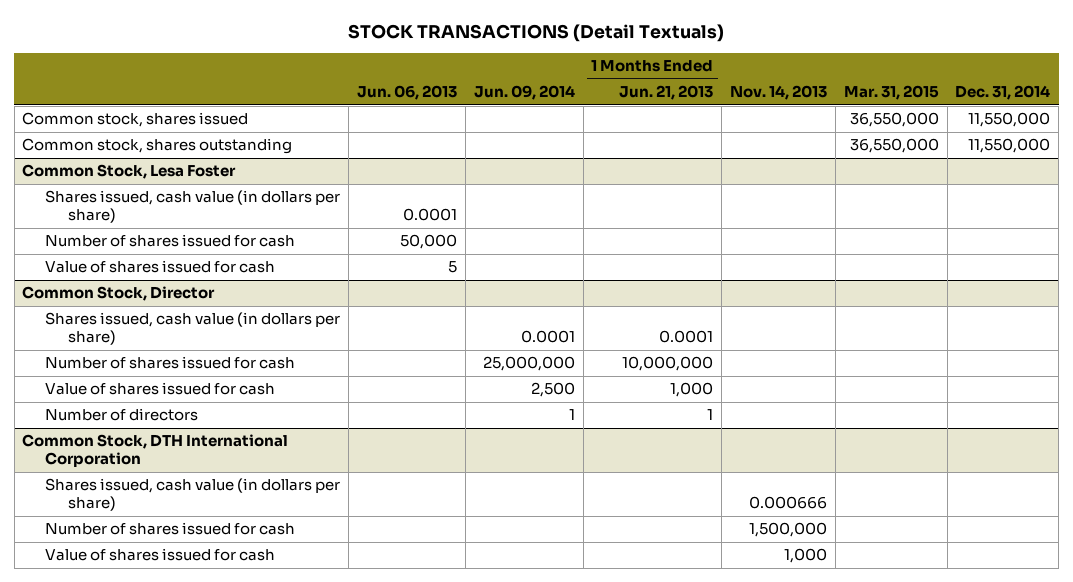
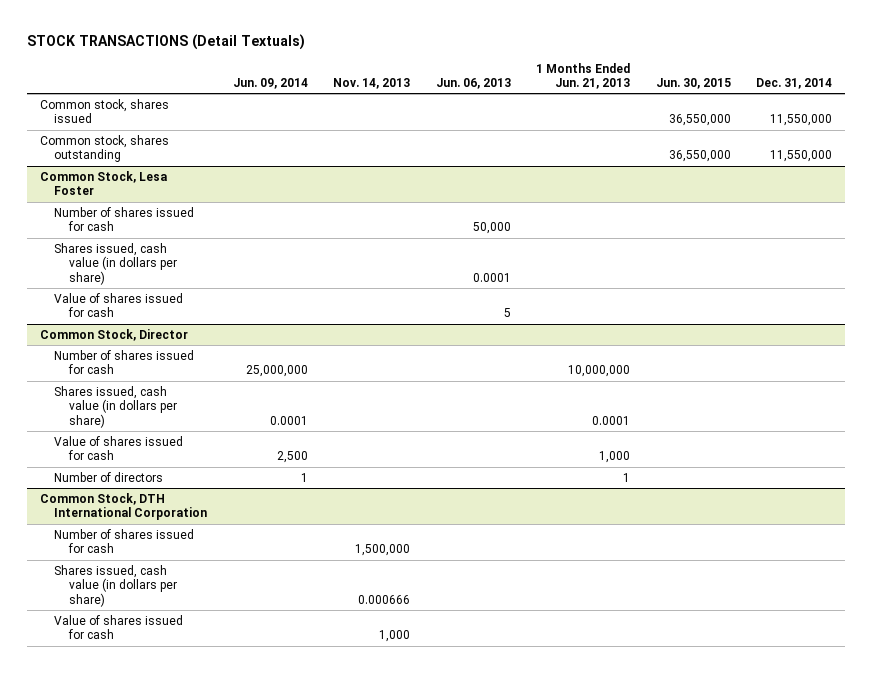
[843,85,939,101] Mar. 31, 2015 -> none
none -> [655,78,731,90] Jun. 30, 2015
[45,190,341,224] Shares issued, cash value (in dollars per share) -> [54,242,178,285] Shares issued, cash value (in dollars per share)
[45,312,341,346] Shares issued, cash value (in dollars per share) -> [54,385,178,428] Shares issued, cash value (in dollars per share)
[45,478,341,512] Shares issued, cash value (in dollars per share) -> [54,564,178,607] Shares issued, cash value (in dollars per share)

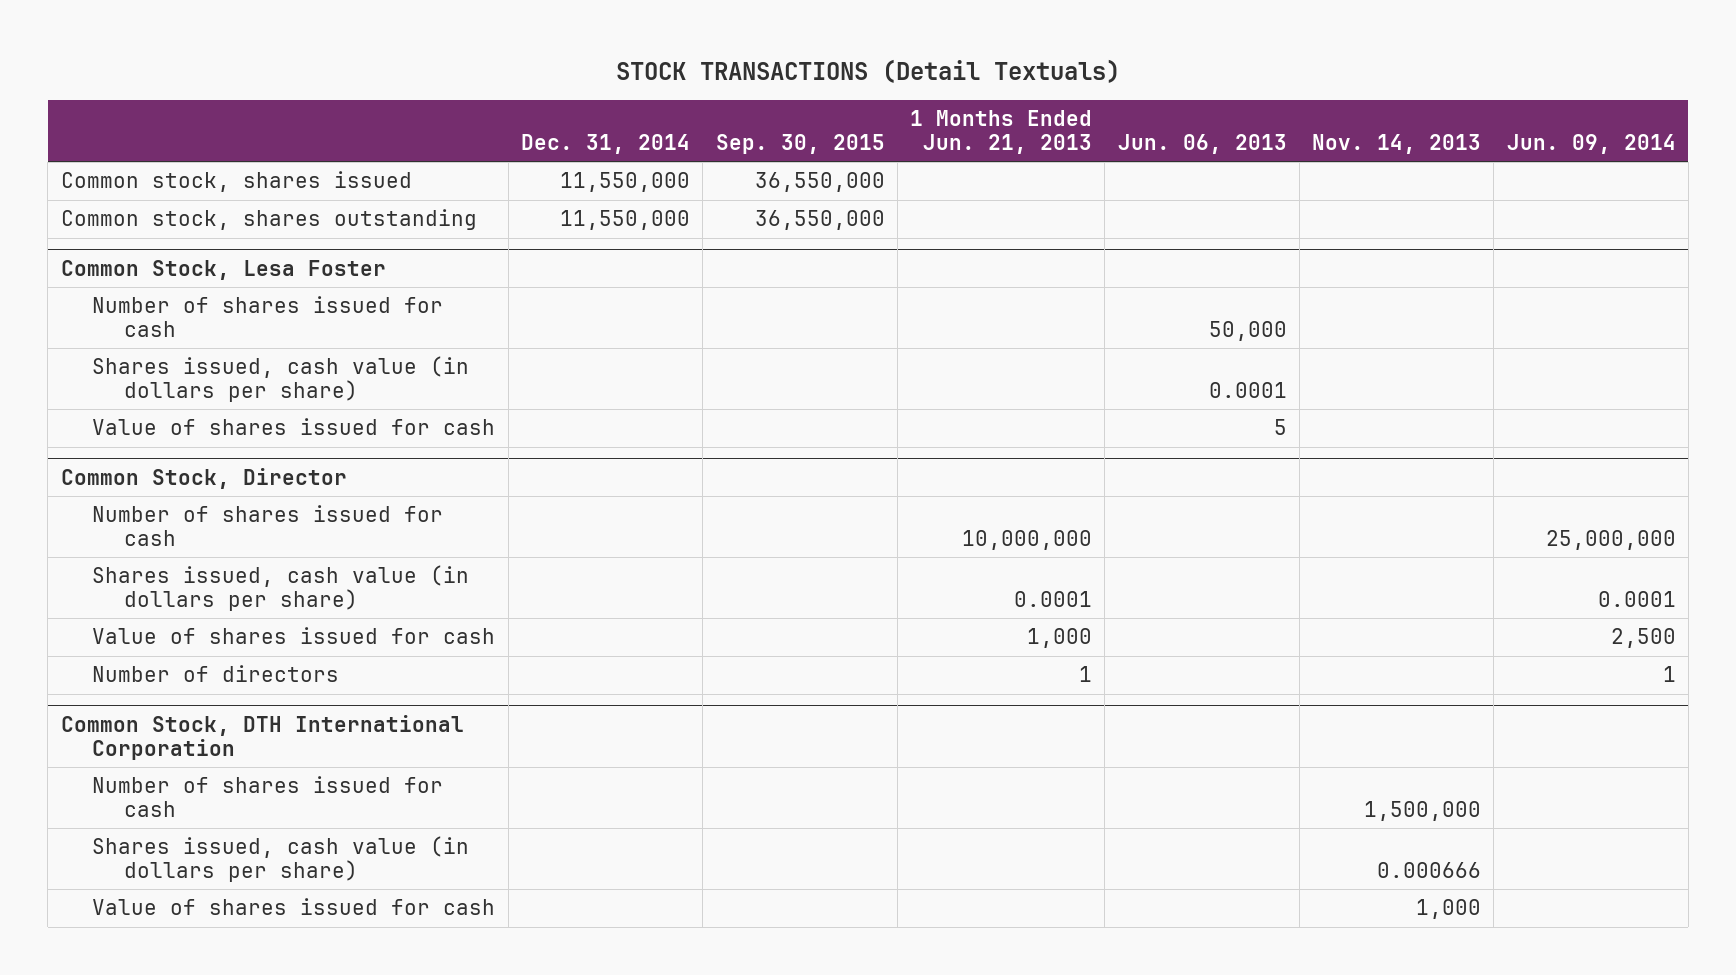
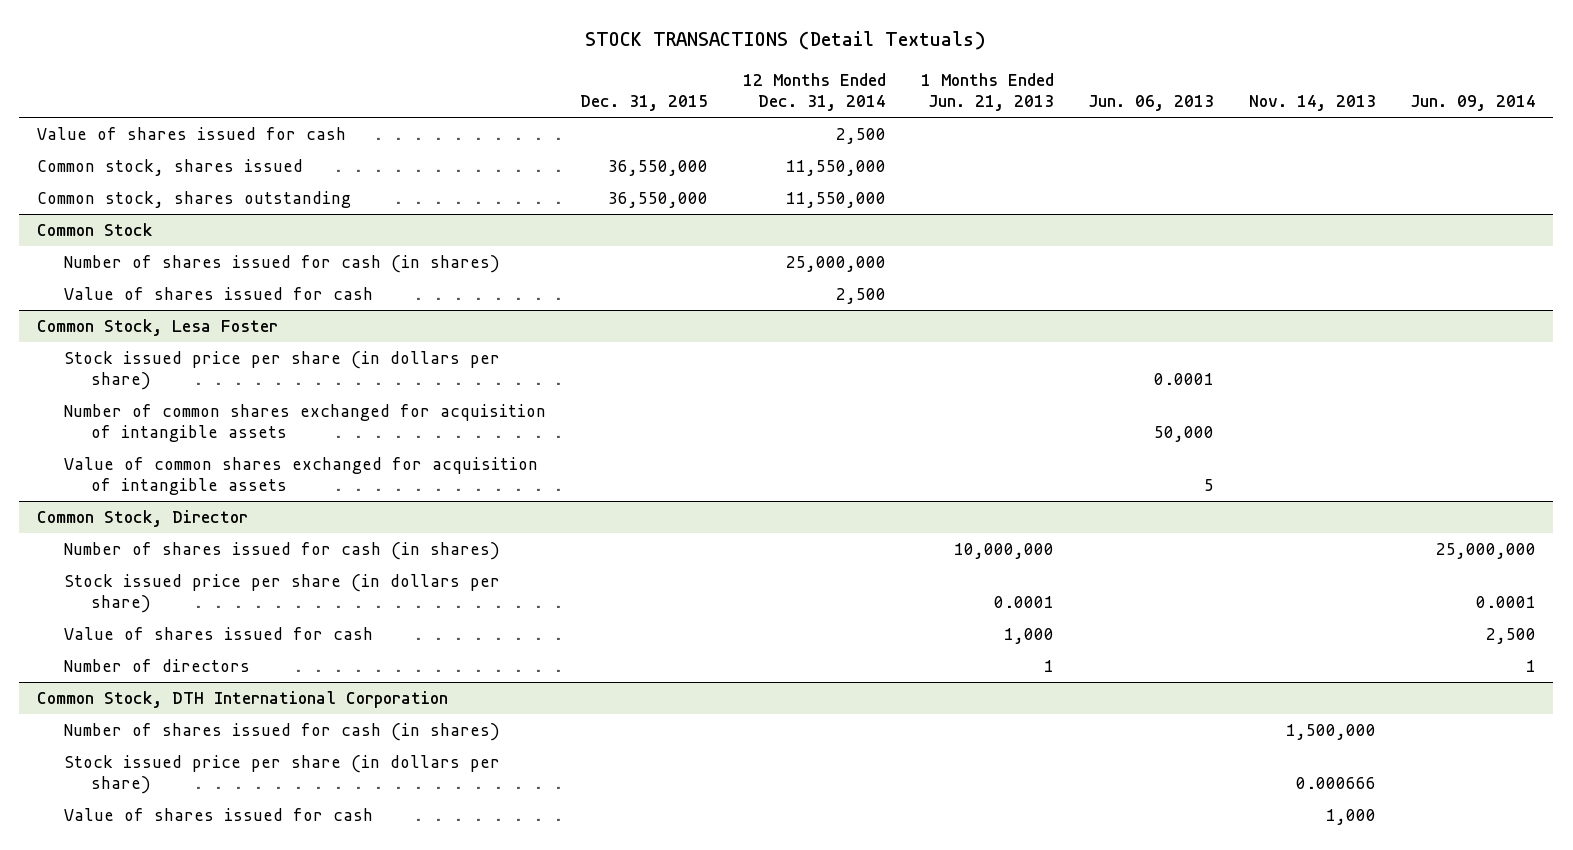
[521,133,691,154] Dec. 31, 2014 -> none
[715,133,885,154] Sep. 30, 2015 -> none
none -> [580,94,709,111] Dec. 31, 2015
none -> [742,72,886,111] 12 Months Ended Dec. 31, 2014
none -> [36,127,346,141] Value of shares issued for cash
none -> [36,223,153,237] Common Stock
none -> [63,255,500,274] Number of shares issued for cash (in shares)
none -> [63,287,373,301] Value of shares issued for cash
[92,296,444,338] Number of shares issued for cash -> none
[92,418,496,436] Value of shares issued for cash -> none
[92,356,470,403] Shares issued, cash value (in dollars per share) -> [63,351,500,391] Stock issued price per share (in dollars per share)
none -> [63,404,546,443] Number of common shares exchanged for acquisition of intangible assets
none -> [63,457,538,496] Value of common shares exchanged for acquisition of intangible assets
[92,505,444,547] Number of shares issued for cash -> [63,542,500,561] Number of shares issued for cash (in shares)
[92,565,470,612] Shares issued, cash value (in dollars per share) -> [63,574,500,614] Stock issued price per share (in dollars per share)
[92,776,444,818] Number of shares issued for cash -> [63,723,500,742] Number of shares issued for cash (in shares)
[92,836,470,883] Shares issued, cash value (in dollars per share) -> [63,755,500,795] Stock issued price per share (in dollars per share)

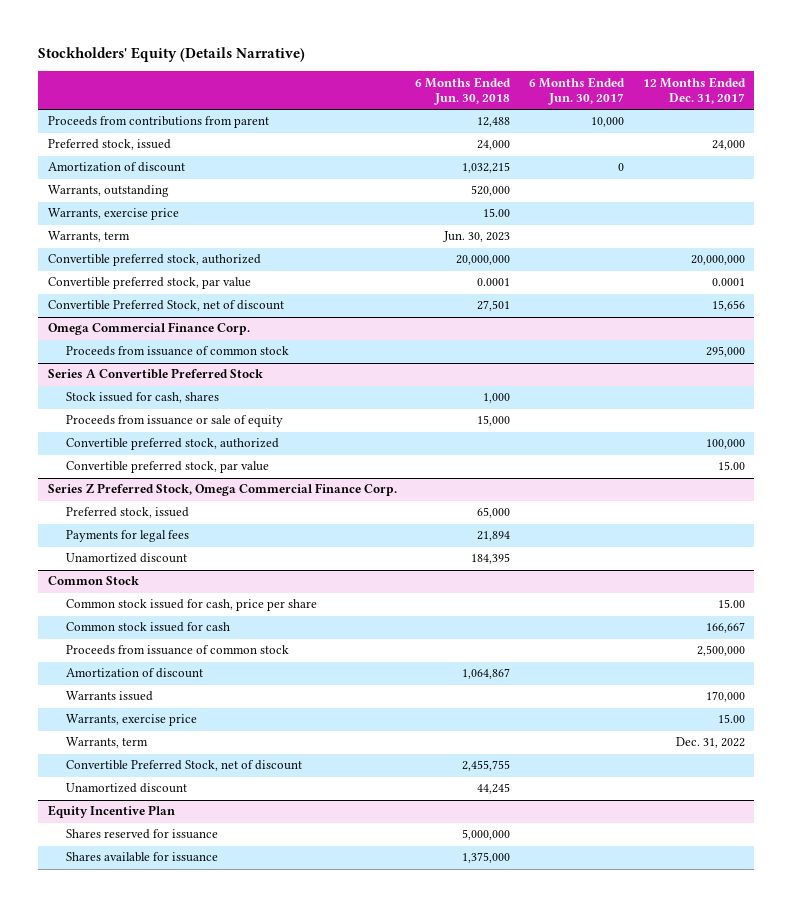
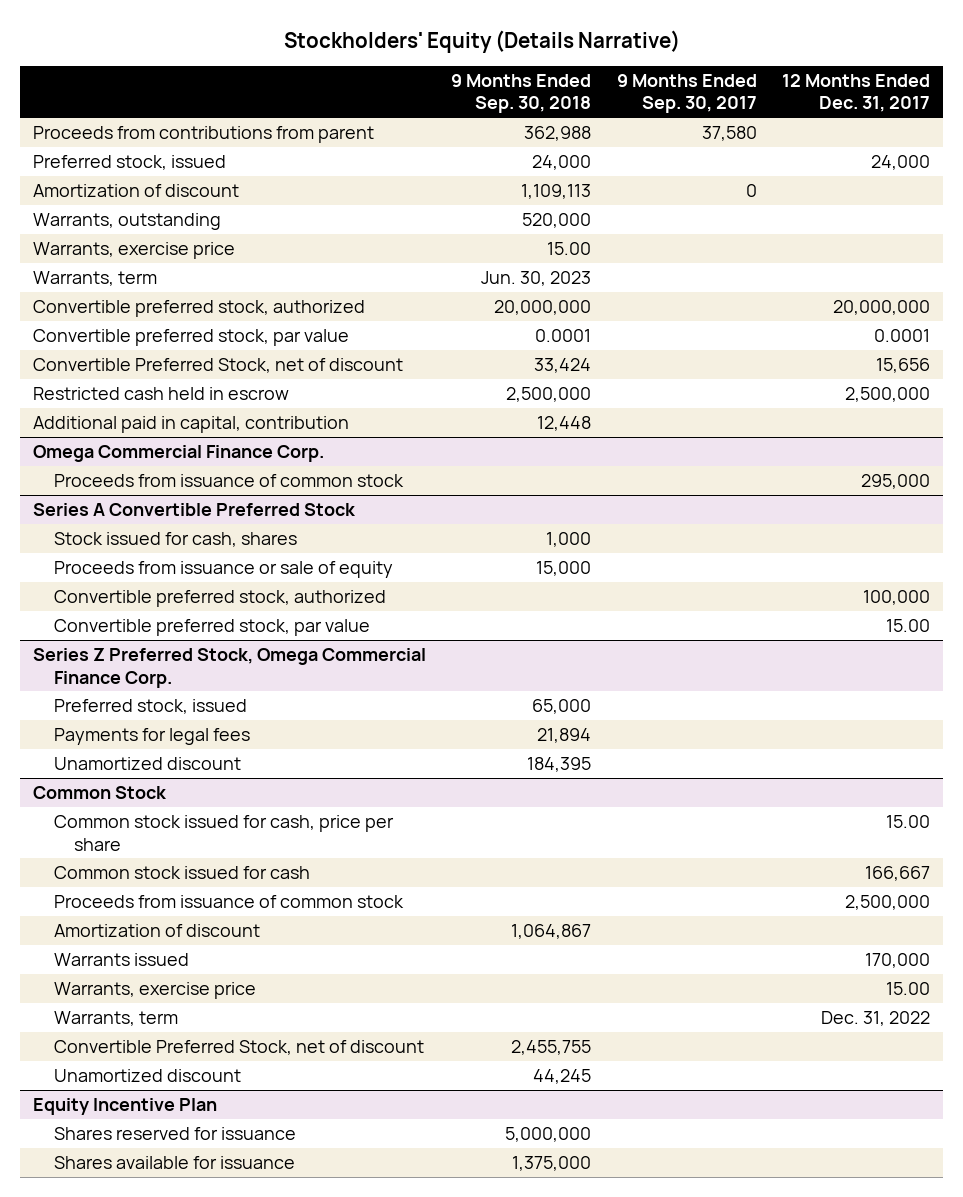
[415,76,512,106] 6 Months Ended Jun. 30, 2018 -> none
[529,76,626,106] 6 Months Ended Jun. 30, 2017 -> none
none -> [451,74,592,114] 9 Months Ended Sep. 30, 2018
none -> [616,74,757,114] 9 Months Ended Sep. 30, 2017
none -> [32,387,289,401] Restricted cash held in escrow
none -> [32,416,349,434] Additional paid in capital, contribution

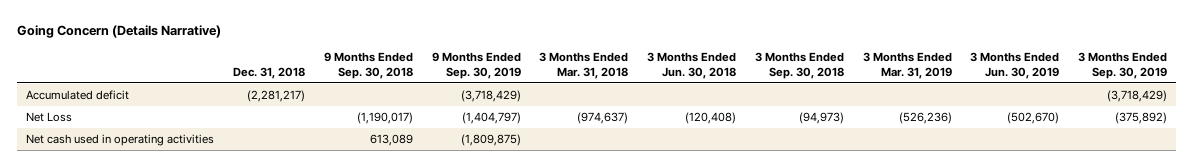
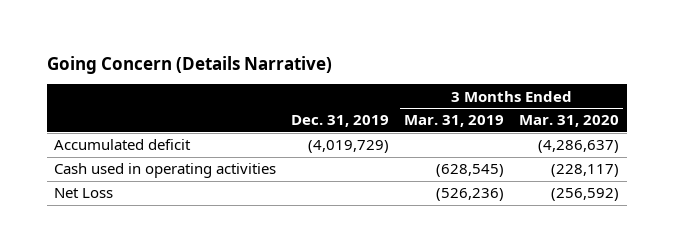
[233,66,306,79] Dec. 31, 2018 -> none
[323,52,413,79] 9 Months Ended Sep. 30, 2018 -> none
[431,52,521,79] 9 Months Ended Sep. 30, 2019 -> none
[539,52,629,79] 3 Months Ended Mar. 31, 2018 -> none
[647,52,737,79] 3 Months Ended Jun. 30, 2018 -> none
[754,52,844,79] 3 Months Ended Sep. 30, 2018 -> none
[970,52,1060,79] 3 Months Ended Jun. 30, 2019 -> none
[1077,52,1167,79] 3 Months Ended Sep. 30, 2019 -> none
none -> [291,115,390,128] Dec. 31, 2019
none -> [519,115,620,128] Mar. 31, 2020
none -> [54,163,277,179] Cash used in operating activities
[26,134,215,147] Net cash used in operating activities -> none

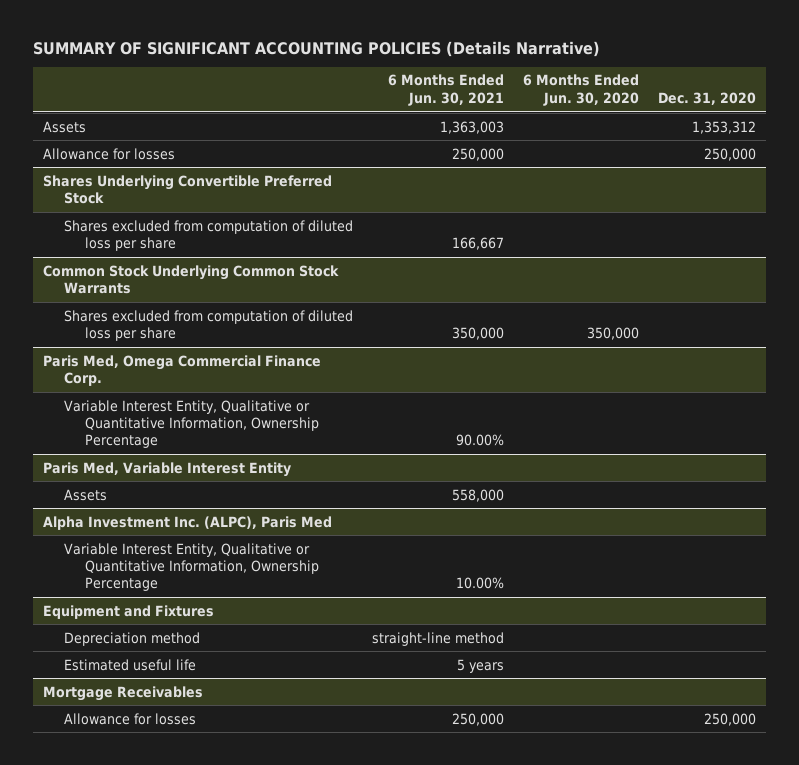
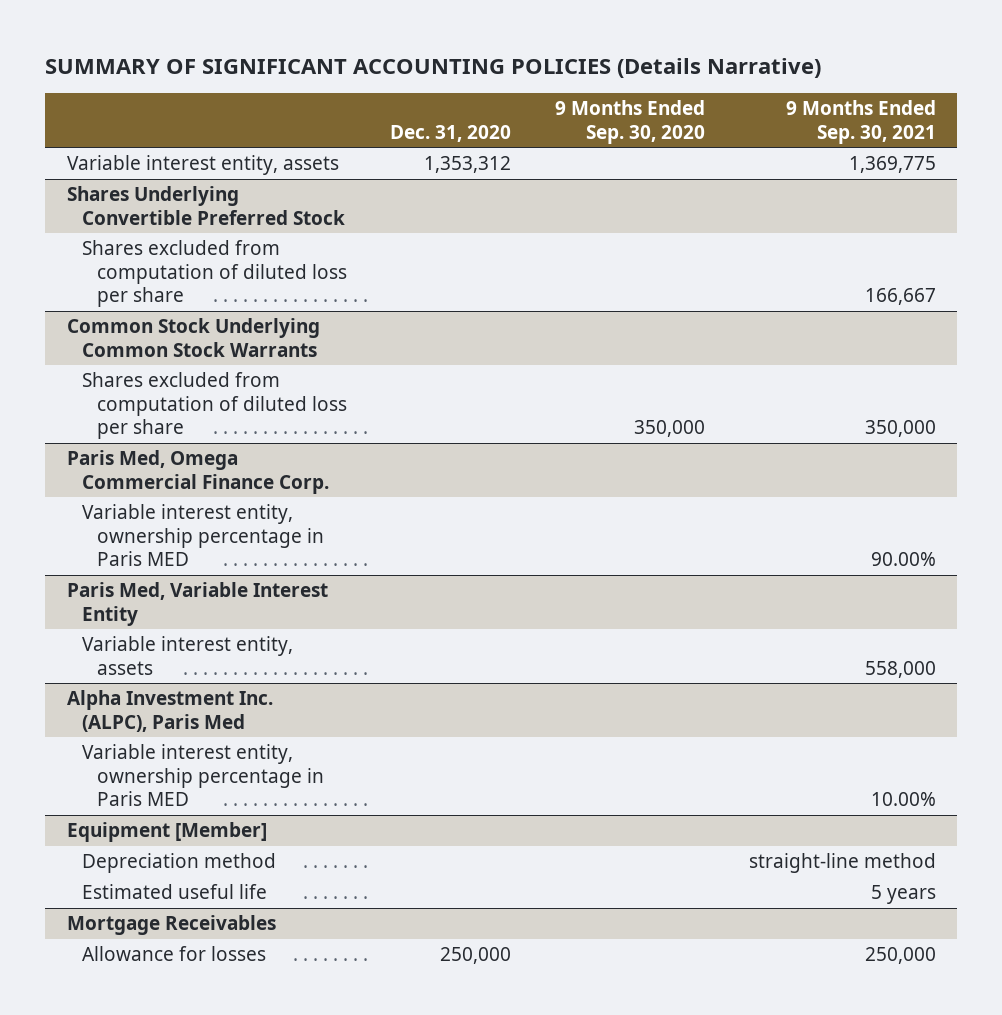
[387,74,504,106] 6 Months Ended Jun. 30, 2021 -> none
[522,74,639,106] 6 Months Ended Jun. 30, 2020 -> none
none -> [554,100,705,144] 9 Months Ended Sep. 30, 2020
none -> [785,100,936,144] 9 Months Ended Sep. 30, 2021
[42,147,175,160] Allowance for losses -> none
[42,120,86,133] Assets -> [66,155,339,176] Variable interest entity, assets
[63,399,319,449] Variable Interest Entity, Qualitative or Quantitative Information, Ownership Percentage -> [81,504,324,567] Variable interest entity, ownership percentage in Paris MED
[63,488,107,501] Assets -> [81,636,293,675] Variable interest entity, assets
[63,542,319,592] Variable Interest Entity, Qualitative or Quantitative Information, Ownership Percentage -> [81,744,324,807] Variable interest entity, ownership percentage in Paris MED
[42,604,214,619] Equipment and Fixtures -> [66,822,267,843] Equipment [Member]

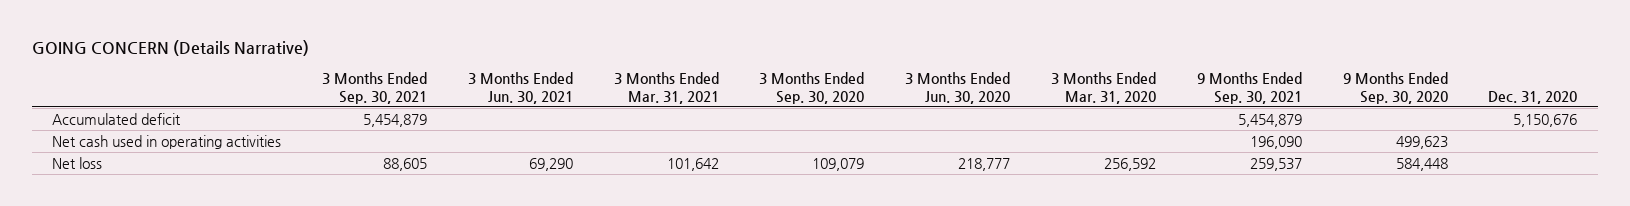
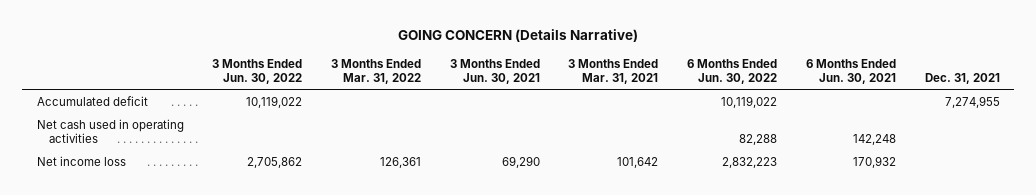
[322,72,428,104] 3 Months Ended Sep. 30, 2021 -> none
[759,72,865,104] 3 Months Ended Sep. 30, 2020 -> none
[905,72,1011,104] 3 Months Ended Jun. 30, 2020 -> none
[1050,72,1156,104] 3 Months Ended Mar. 31, 2020 -> none
[1196,72,1302,104] 9 Months Ended Sep. 30, 2021 -> none
[1342,72,1448,104] 9 Months Ended Sep. 30, 2020 -> none
[1488,90,1578,104] Dec. 31, 2020 -> none
none -> [212,58,303,84] 3 Months Ended Jun. 30, 2022
none -> [331,58,422,84] 3 Months Ended Mar. 31, 2022
none -> [687,58,778,84] 6 Months Ended Jun. 30, 2022
none -> [805,58,896,84] 6 Months Ended Jun. 30, 2021
none -> [924,72,1000,84] Dec. 31, 2021
[52,156,103,169] Net loss -> [36,155,126,166] Net income loss

